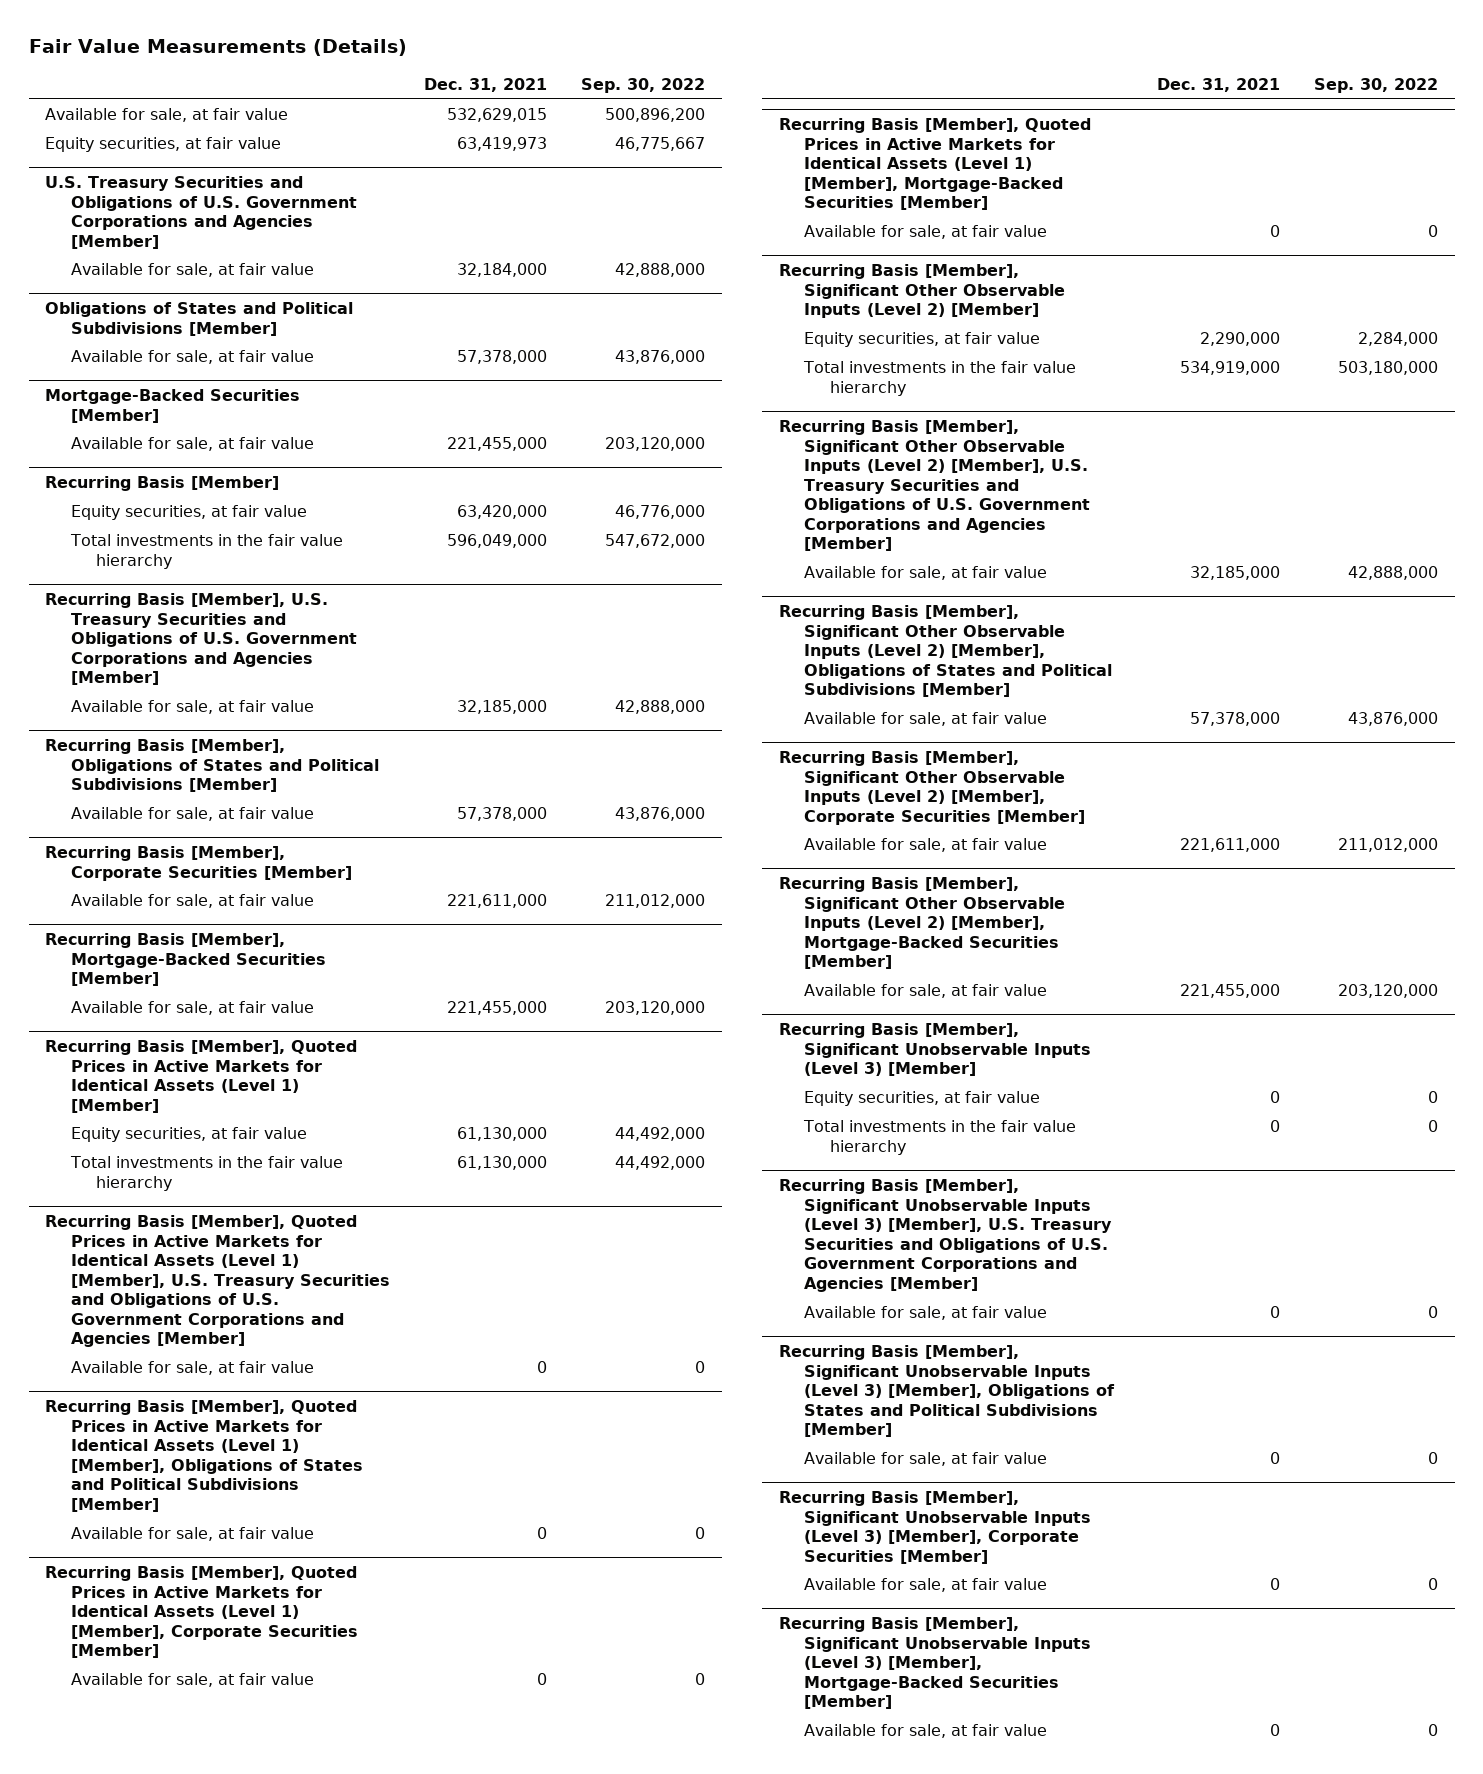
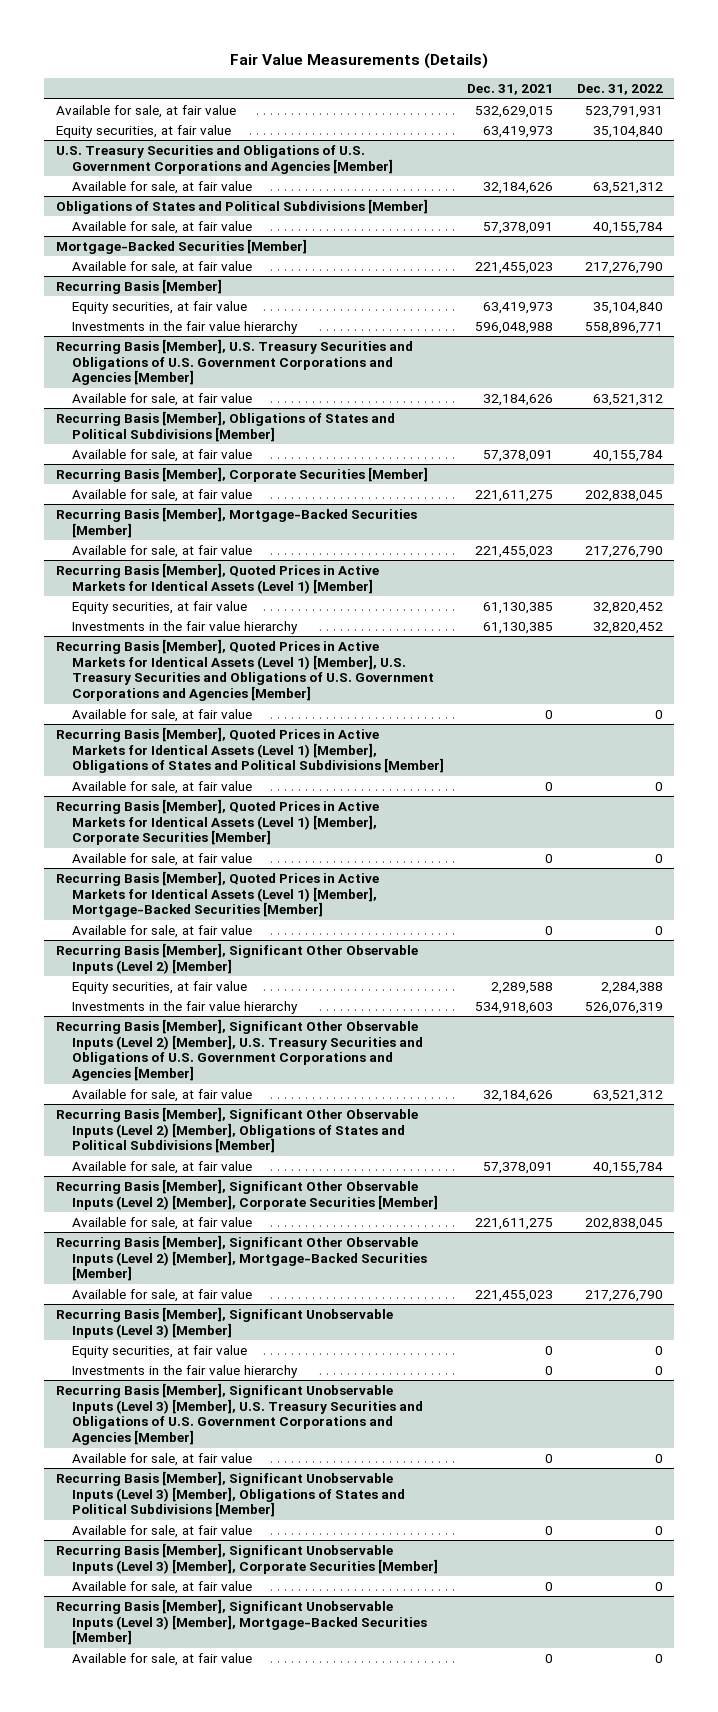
[580,77,705,93] Sep. 30, 2022 -> none
none -> [576,84,663,96] Dec. 31, 2022
[456,263,547,278] 32,184,000 -> [483,181,554,194] 32,184,626
[456,350,547,365] 57,378,000 -> [483,221,554,234] 57,378,091
[446,437,547,452] 221,455,000 -> [475,261,554,274] 221,455,023
[456,505,547,520] 63,420,000 -> [483,301,554,314] 63,419,973
[69,534,343,569] Total investments in the fair value hierarchy -> [71,320,298,334] Investments in the fair value hierarchy
[446,534,547,549] 596,049,000 -> [475,321,554,334] 596,048,988
[456,700,547,715] 32,185,000 -> [483,393,554,406] 32,184,626
[456,807,547,822] 57,378,000 -> [483,449,554,462] 57,378,091
[446,894,547,909] 221,611,000 -> [475,489,554,502] 221,611,275
[446,1001,547,1016] 221,455,000 -> [475,545,554,558] 221,455,023
[456,1127,547,1142] 61,130,000 -> [483,601,554,614] 61,130,385
[69,1156,343,1191] Total investments in the fair value hierarchy -> [71,620,298,634] Investments in the fair value hierarchy
[456,1156,547,1171] 61,130,000 -> [483,621,554,634] 61,130,385
[1200,332,1281,347] 2,290,000 -> [491,981,554,994] 2,289,588
[803,361,1077,396] Total investments in the fair value hierarchy -> [71,1000,298,1014] Investments in the fair value hierarchy
[1180,361,1281,376] 534,919,000 -> [475,1001,554,1014] 534,918,603
[1190,566,1281,581] 32,185,000 -> [483,1089,554,1102] 32,184,626
[1190,712,1281,727] 57,378,000 -> [483,1161,554,1174] 57,378,091
[1180,838,1281,853] 221,611,000 -> [475,1217,554,1230] 221,611,275
[1180,984,1281,999] 221,455,000 -> [475,1289,554,1302] 221,455,023
[803,1120,1077,1155] Total investments in the fair value hierarchy -> [71,1364,298,1378] Investments in the fair value hierarchy

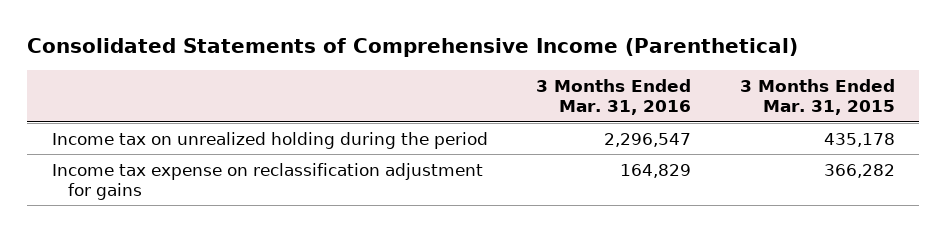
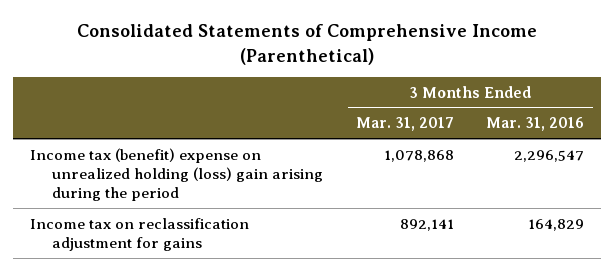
[739,79,895,115] 3 Months Ended Mar. 31, 2015 -> none
none -> [355,117,454,132] Mar. 31, 2017
[51,131,488,149] Income tax on unrealized holding during the period -> [29,147,324,201] Income tax (benefit) expense on unrealized holding (loss) gain arising during the period
[51,162,483,200] Income tax expense on reclassification adjustment for gains -> [29,217,249,251] Income tax on reclassification adjustment for gains

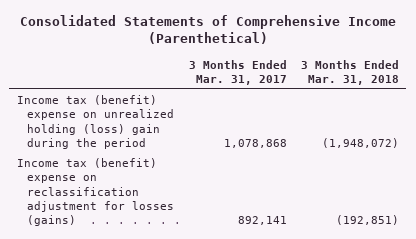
[486,117,585,132] Mar. 31, 2016 -> none
none -> [301,59,400,85] 3 Months Ended Mar. 31, 2018
[29,147,324,201] Income tax (benefit) expense on unrealized holding (loss) gain arising during the period -> [16,95,174,149] Income tax (benefit) expense on unrealized holding (loss) gain during the period
[29,217,249,251] Income tax on reclassification adjustment for gains -> [16,158,174,227] Income tax (benefit) expense on reclassification adjustment for losses (gains)

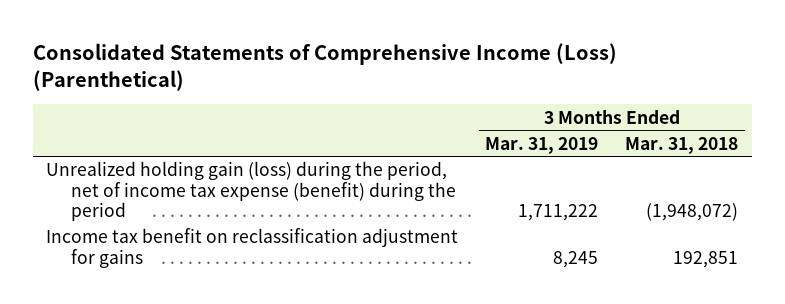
[19,15,396,45] Consolidated Statements of Comprehensive Income (Parenthetical) -> [32,42,617,91] Consolidated Statements of Comprehensive Income (Loss) (Parenthetical)
[188,59,287,85] 3 Months Ended Mar. 31, 2017 -> none
none -> [485,136,599,154] Mar. 31, 2019
[16,95,174,149] Income tax (benefit) expense on unrealized holding (loss) gain during the period -> [46,161,457,222] Unrealized holding gain (loss) during the period, net of income tax expense (benefit) during the period
[16,158,174,227] Income tax (benefit) expense on reclassification adjustment for losses (gains) -> [46,228,459,268] Income tax benefit on reclassification adjustment for gains
[336,215,400,226] (192,851) -> [673,250,739,268] 192,851

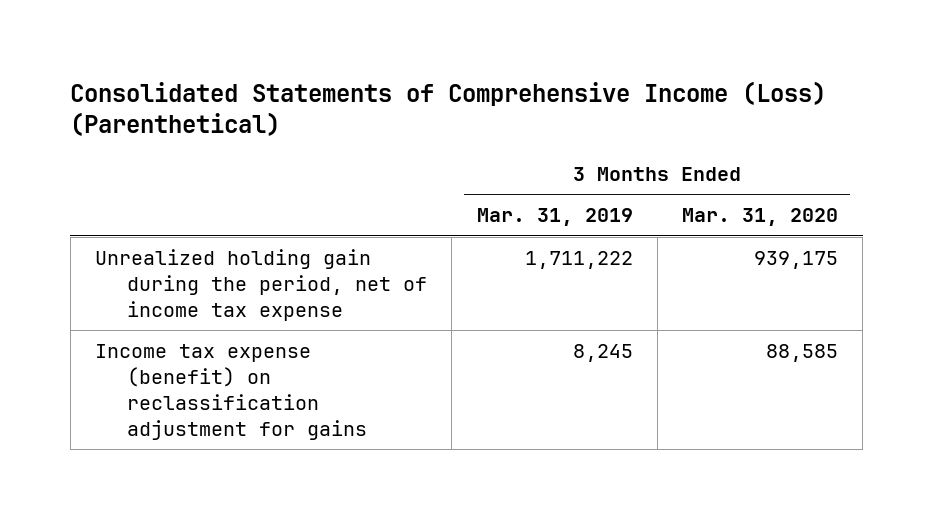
[625,136,739,154] Mar. 31, 2018 -> none
none -> [681,208,838,227] Mar. 31, 2020
[46,161,457,222] Unrealized holding gain (loss) during the period, net of income tax expense (benefit) during the period -> [95,248,428,321] Unrealized holding gain during the period, net of income tax expense
[46,228,459,268] Income tax benefit on reclassification adjustment for gains -> [95,343,368,440] Income tax expense (benefit) on reclassification adjustment for gains

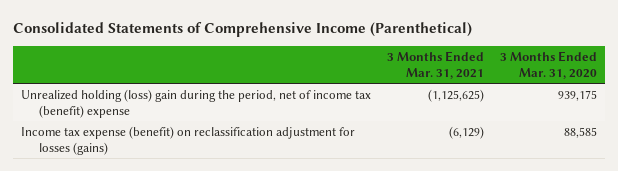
[70,80,827,137] Consolidated Statements of Comprehensive Income (Loss) (Parenthetical) -> [12,22,472,38] Consolidated Statements of Comprehensive Income (Parenthetical)
[476,208,633,227] Mar. 31, 2019 -> none
none -> [386,51,484,79] 3 Months Ended Mar. 31, 2021
[95,248,428,321] Unrealized holding gain during the period, net of income tax expense -> [20,88,371,118] Unrealized holding (loss) gain during the period, net of income tax (benefit) expense
[95,343,368,440] Income tax expense (benefit) on reclassification adjustment for gains -> [20,125,355,155] Income tax expense (benefit) on reclassification adjustment for losses (gains)

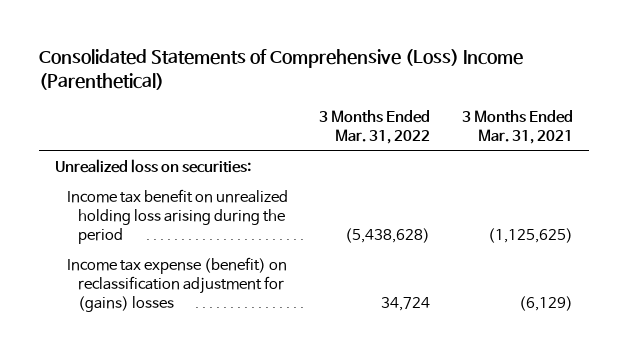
[12,22,472,38] Consolidated Statements of Comprehensive Income (Parenthetical) -> [39,48,524,90] Consolidated Statements of Comprehensive (Loss) Income (Parenthetical)
[500,51,598,79] 3 Months Ended Mar. 31, 2020 -> none
none -> [319,110,431,145] 3 Months Ended Mar. 31, 2022
none -> [55,159,252,174] Unrealized loss on securities:
[20,88,371,118] Unrealized holding (loss) gain during the period, net of income tax (benefit) expense -> [66,189,288,245] Income tax benefit on unrealized holding loss arising during the period
[20,125,355,155] Income tax expense (benefit) on reclassification adjustment for losses (gains) -> [66,257,287,313] Income tax expense (benefit) on reclassification adjustment for (gains) losses

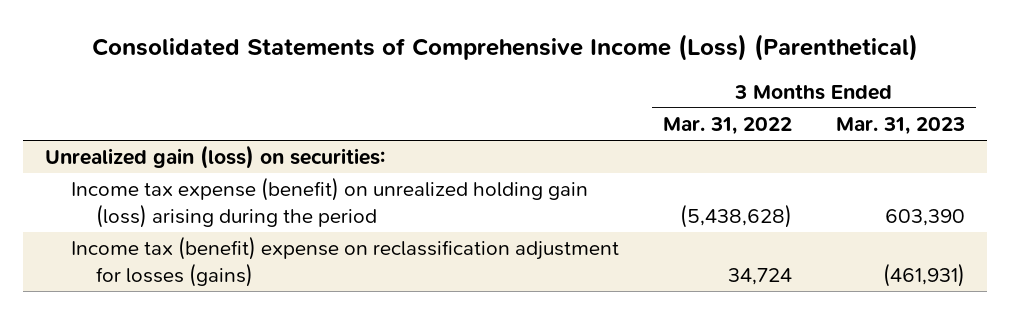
[39,48,524,90] Consolidated Statements of Comprehensive (Loss) Income (Parenthetical) -> [92,33,919,61] Consolidated Statements of Comprehensive Income (Loss) (Parenthetical)
[461,110,573,145] 3 Months Ended Mar. 31, 2021 -> none
none -> [836,117,966,136] Mar. 31, 2023
[55,159,252,174] Unrealized loss on securities: -> [44,145,385,170] Unrealized gain (loss) on securities:
[66,189,288,245] Income tax benefit on unrealized holding loss arising during the period -> [70,177,588,229] Income tax expense (benefit) on unrealized holding gain (loss) arising during the period
[66,257,287,313] Income tax expense (benefit) on reclassification adjustment for (gains) losses -> [70,236,619,288] Income tax (benefit) expense on reclassification adjustment for losses (gains)

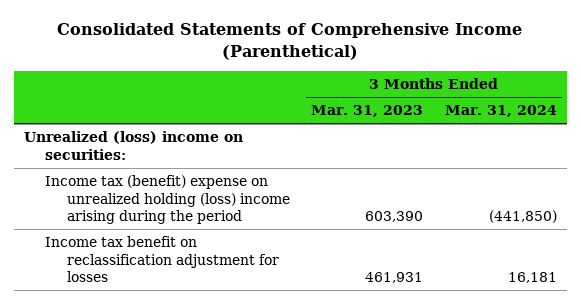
[92,33,919,61] Consolidated Statements of Comprehensive Income (Loss) (Parenthetical) -> [57,23,523,60] Consolidated Statements of Comprehensive Income (Parenthetical)
[662,117,792,136] Mar. 31, 2022 -> none
none -> [444,105,557,118] Mar. 31, 2024
[44,145,385,170] Unrealized gain (loss) on securities: -> [24,131,244,160] Unrealized (loss) income on securities:
[70,177,588,229] Income tax expense (benefit) on unrealized holding gain (loss) arising during the period -> [45,175,290,224] Income tax (benefit) expense on unrealized holding (loss) income arising during the period
[70,236,619,288] Income tax (benefit) expense on reclassification adjustment for losses (gains) -> [45,236,279,282] Income tax benefit on reclassification adjustment for losses
[883,263,966,288] (461,931) -> [365,271,424,283] 461,931

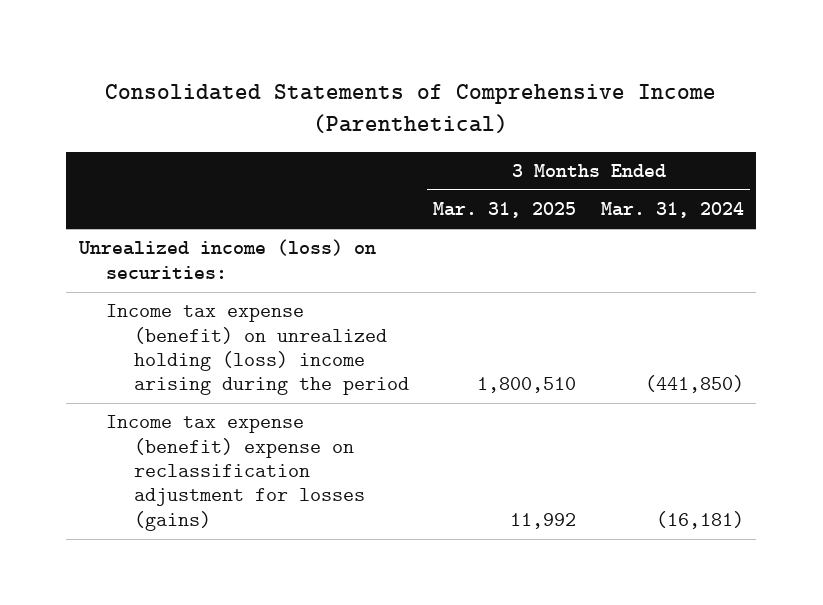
[311,105,424,118] Mar. 31, 2023 -> none
none -> [433,202,577,219] Mar. 31, 2025
[24,131,244,160] Unrealized (loss) income on securities: -> [77,239,376,279] Unrealized income (loss) on securities:
[45,175,290,224] Income tax (benefit) expense on unrealized holding (loss) income arising during the period -> [106,304,409,396] Income tax expense (benefit) on unrealized holding (loss) income arising during the period
[45,236,279,282] Income tax benefit on reclassification adjustment for losses -> [106,415,365,531] Income tax expense (benefit) expense on reclassification adjustment for losses (gains)
[507,271,557,283] 16,181 -> [656,510,745,529] (16,181)

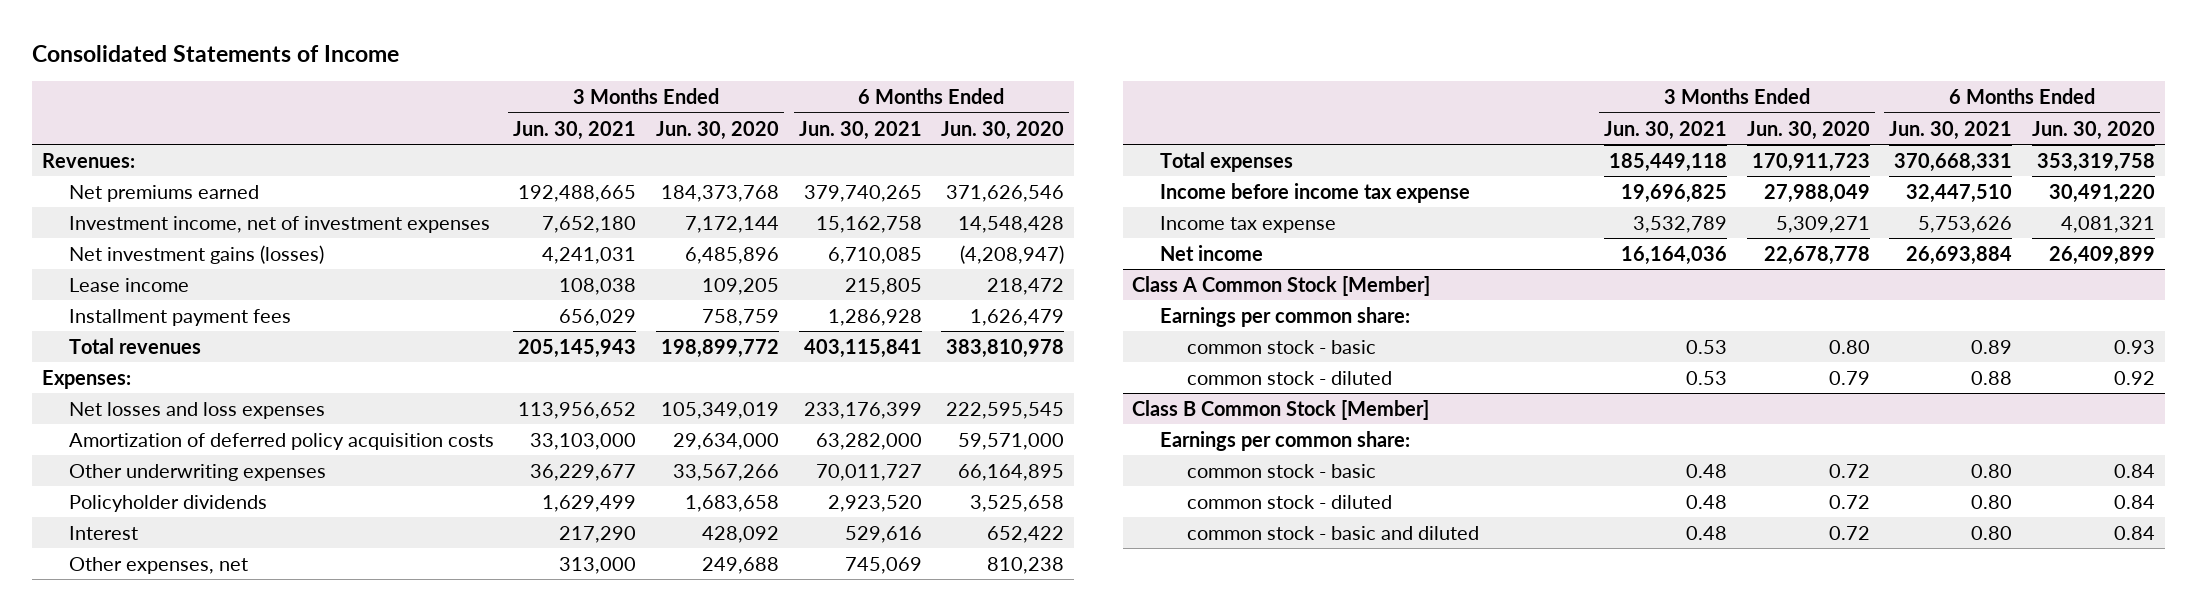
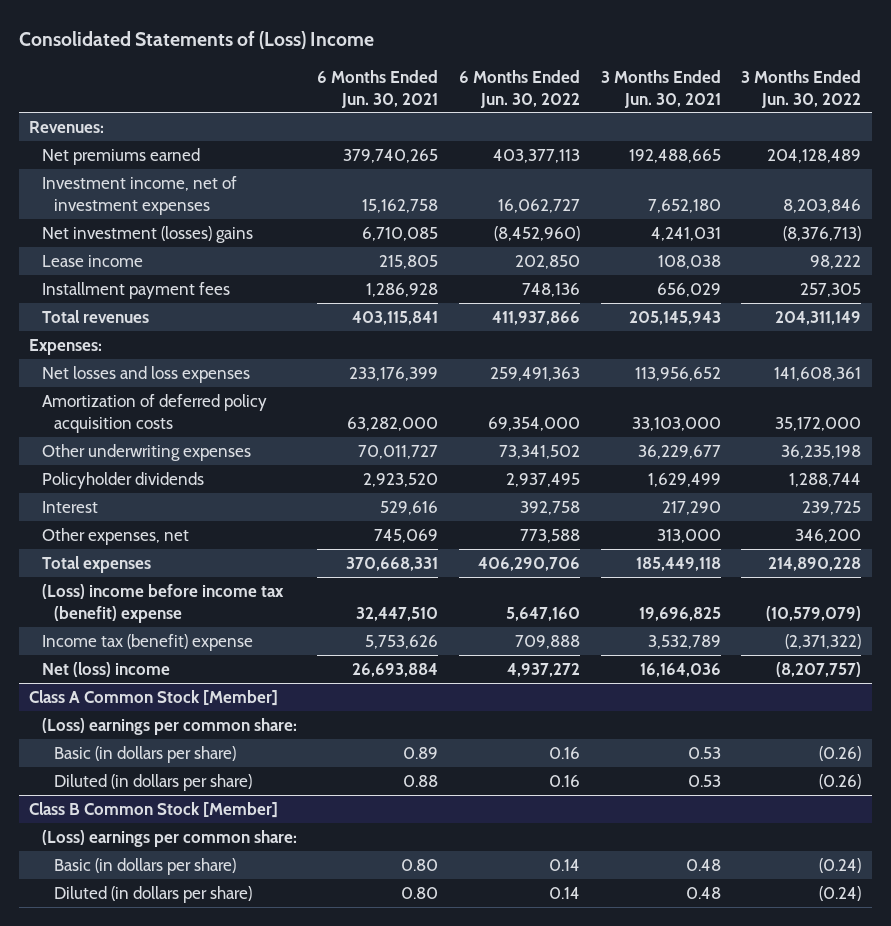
[31,44,399,62] Consolidated Statements of Income -> [19,30,375,49] Consolidated Statements of (Loss) Income
[655,120,779,140] Jun. 30, 2020 -> none
[941,120,1065,140] Jun. 30, 2020 -> none
none -> [458,69,580,108] 6 Months Ended Jun. 30, 2022
none -> [741,69,862,108] 3 Months Ended Jun. 30, 2022
[68,244,324,264] Net investment gains (losses) -> [41,225,253,243] Net investment (losses) gains
[1159,182,1470,203] Income before income tax expense -> [41,583,284,623] (Loss) income before income tax (benefit) expense
[1159,215,1336,233] Income tax expense -> [41,633,253,651] Income tax (benefit) expense
[1159,244,1263,261] Net income -> [41,661,170,677] Net (loss) income
[1159,306,1410,327] Earnings per common share: -> [41,717,297,735] (Loss) earnings per common share:
[1186,339,1376,354] common stock - basic -> [54,745,237,763] Basic (in dollars per share)
[1186,370,1392,385] common stock - diluted -> [54,773,253,791] Diluted (in dollars per share)
[1186,525,1479,540] common stock - basic and diluted -> none
[1159,430,1410,451] Earnings per common share: -> [41,829,297,847] (Loss) earnings per common share:
[1186,463,1376,478] common stock - basic -> [54,857,237,875] Basic (in dollars per share)
[1186,494,1392,509] common stock - diluted -> [54,885,253,903] Diluted (in dollars per share)

